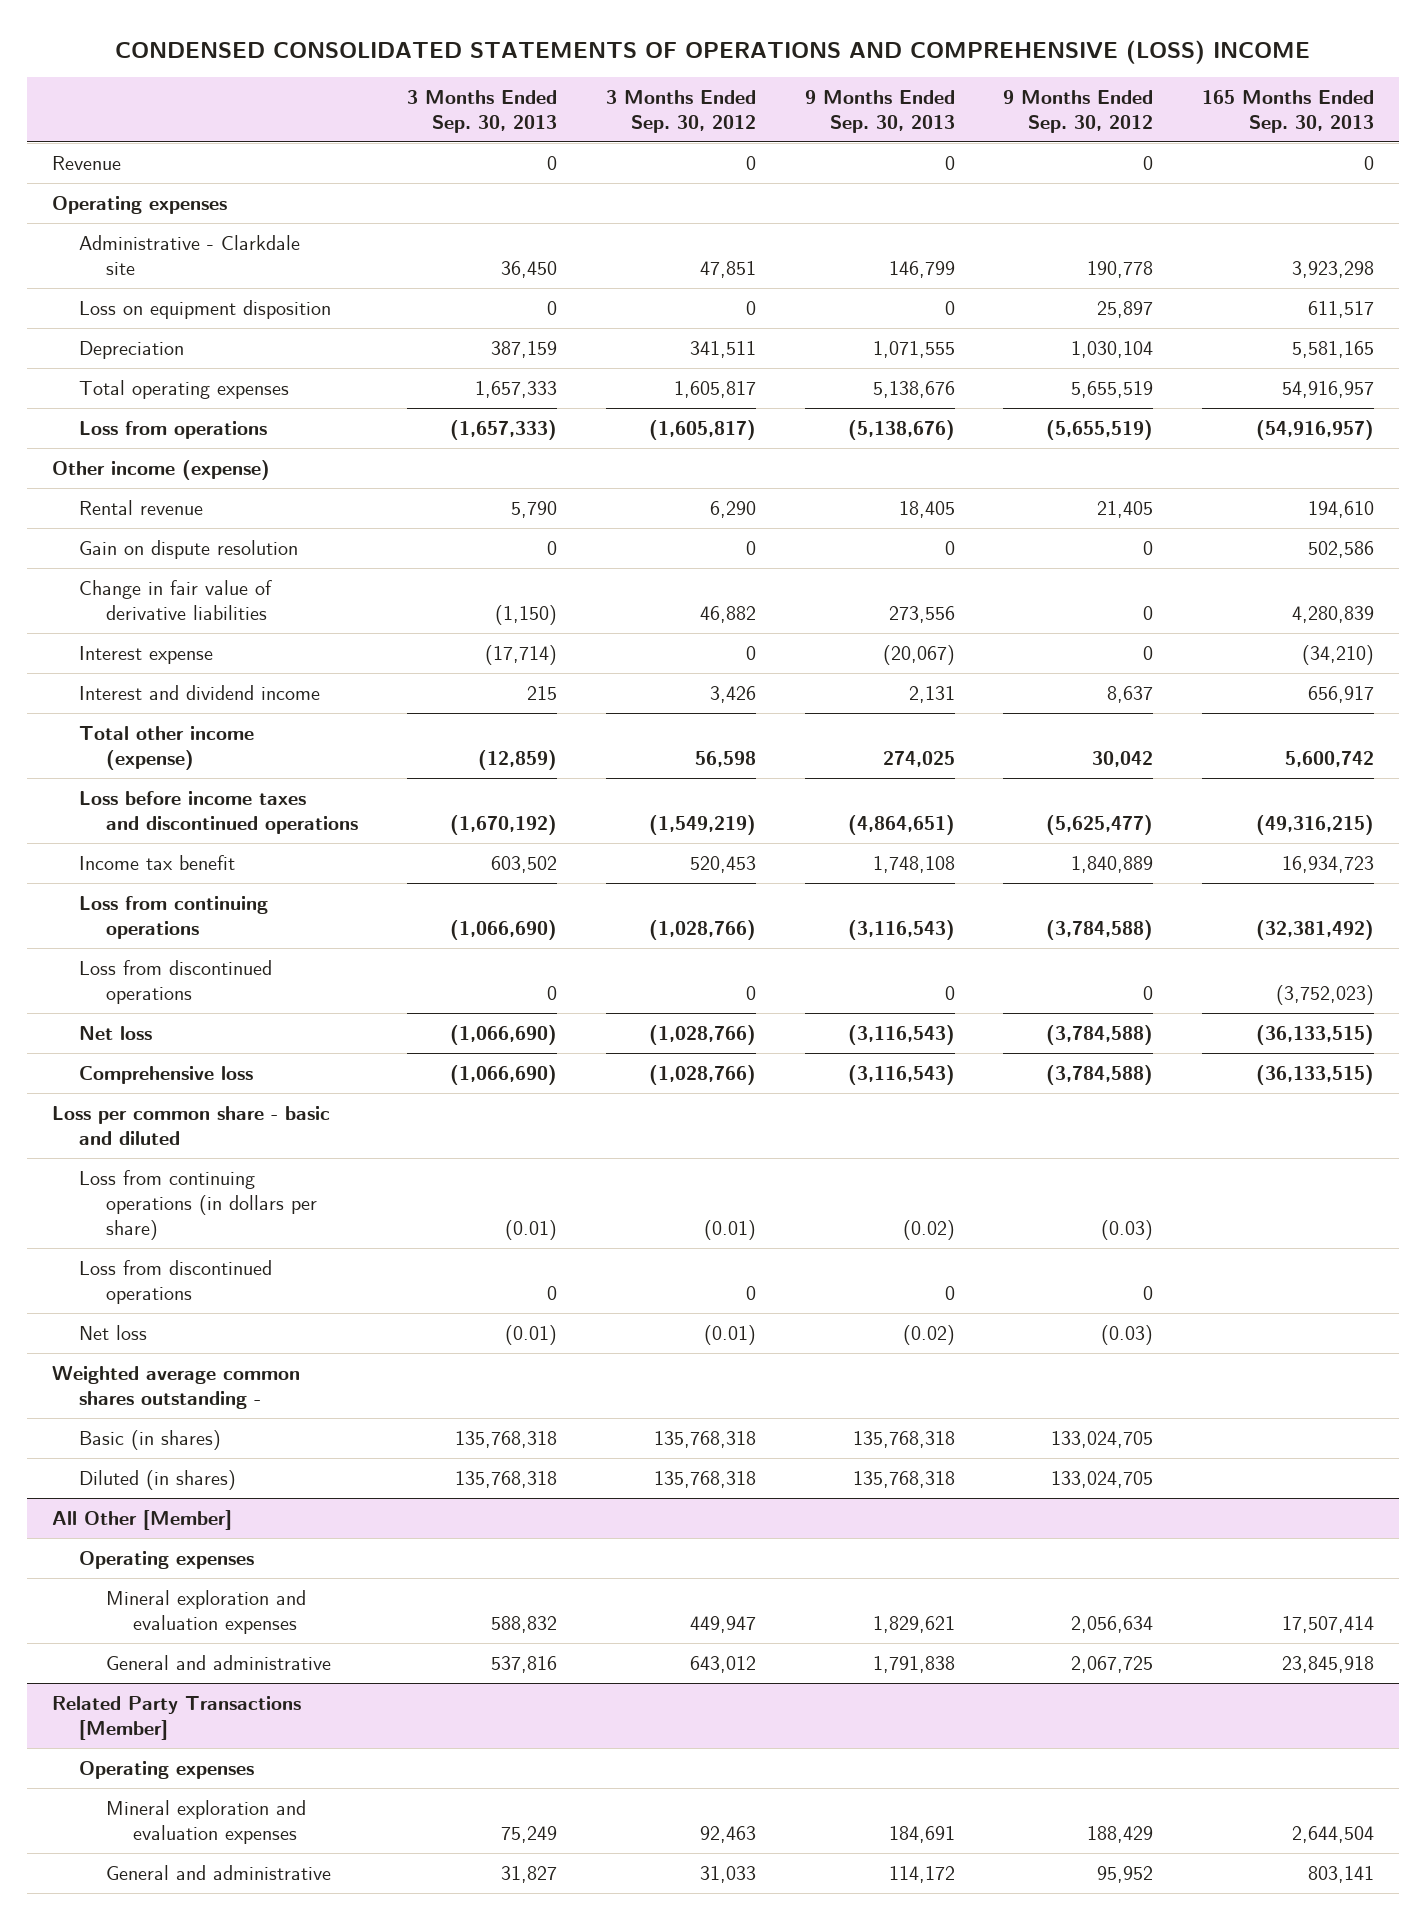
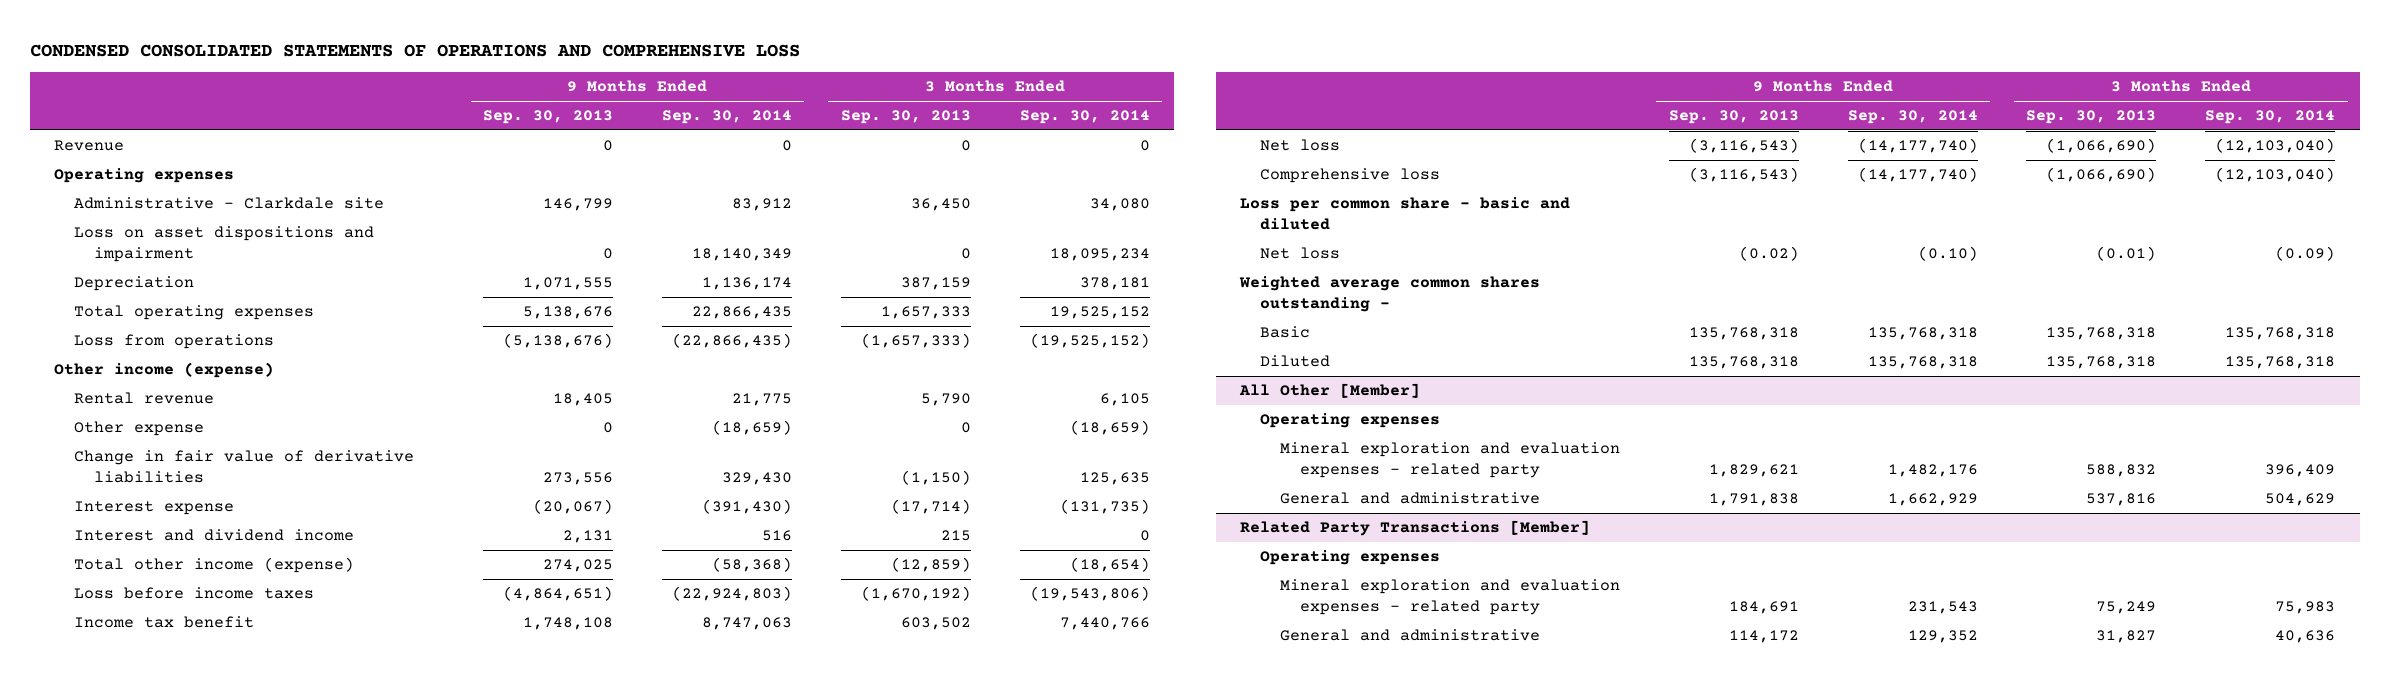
[115,39,1311,64] CONDENSED CONSOLIDATED STATEMENTS OF OPERATIONS AND COMPREHENSIVE (LOSS) INCOME -> [29,43,800,57] CONDENSED CONSOLIDATED STATEMENTS OF OPERATIONS AND COMPREHENSIVE LOSS
[605,89,756,133] 3 Months Ended Sep. 30, 2012 -> none
[1003,89,1154,133] 9 Months Ended Sep. 30, 2012 -> none
[1202,89,1375,133] 165 Months Ended Sep. 30, 2013 -> none
none -> [661,110,792,125] Sep. 30, 2014
none -> [1019,110,1150,125] Sep. 30, 2014
[78,299,331,319] Loss on equipment disposition -> none
none -> [74,226,375,263] Loss on asset dispositions and impairment
[78,539,298,559] Gain on dispute resolution -> none
none -> [74,421,205,437] Other expense
[78,790,358,834] Loss before income taxes and discontinued operations -> [74,587,315,600] Loss before income taxes
[78,895,268,939] Loss from continuing operations -> none
[78,959,272,1004] Loss from discontinued operations -> none
[78,1169,317,1240] Loss from continuing operations (in dollars per share) -> none
[78,1259,272,1304] Loss from discontinued operations -> none
[78,1429,221,1450] Basic (in shares) -> [1259,326,1310,339] Basic
[78,1469,236,1490] Diluted (in shares) -> [1259,355,1330,368] Diluted
[105,1589,306,1634] Mineral exploration and evaluation expenses -> [1279,442,1620,479] Mineral exploration and evaluation expenses - related party
[105,1799,306,1844] Mineral exploration and evaluation expenses -> [1279,579,1620,616] Mineral exploration and evaluation expenses - related party

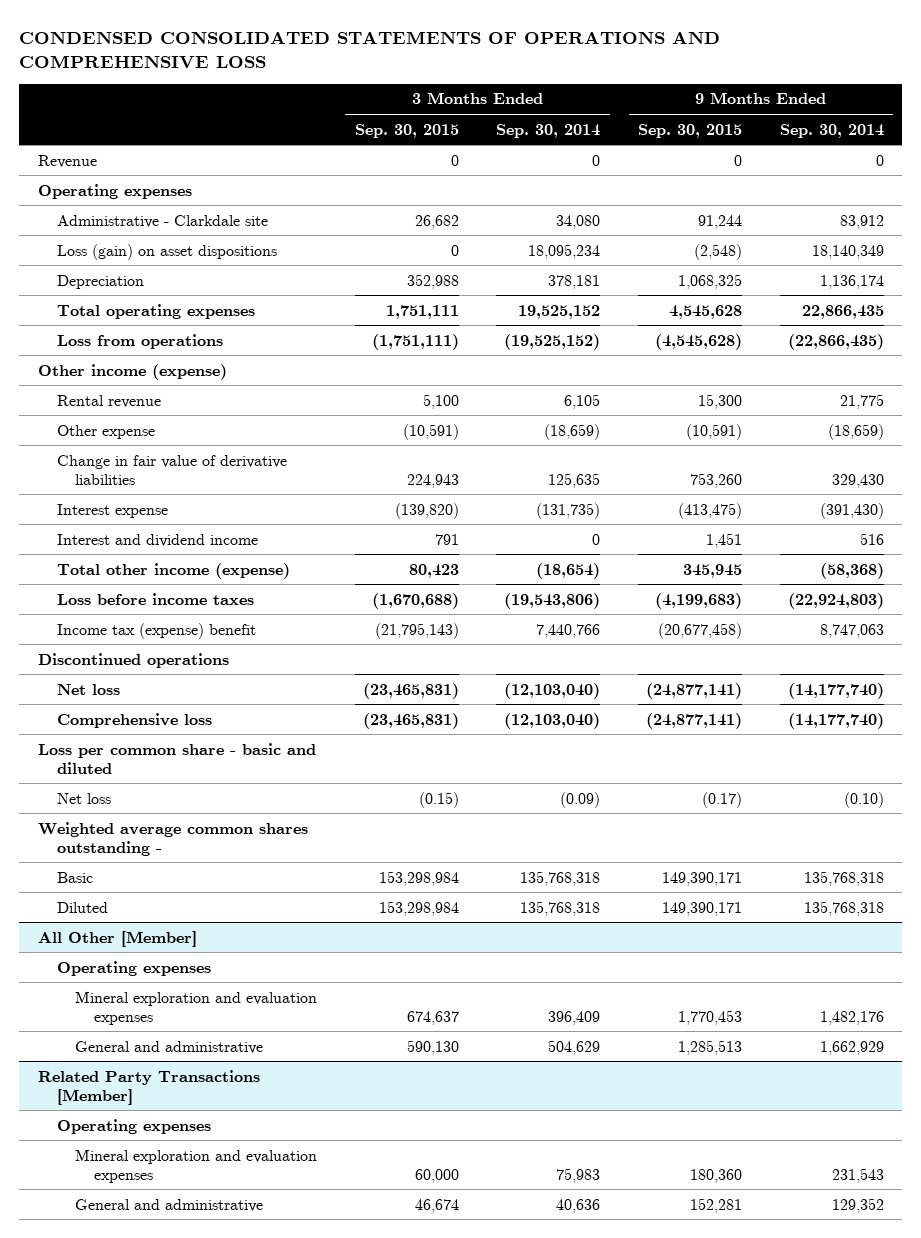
[482,110,613,125] Sep. 30, 2013 -> none
[840,110,971,125] Sep. 30, 2013 -> none
none -> [354,123,459,138] Sep. 30, 2015
none -> [637,123,742,138] Sep. 30, 2015
[74,226,375,263] Loss on asset dispositions and impairment -> [56,243,277,260] Loss (gain) on asset dispositions
[74,616,255,629] Income tax benefit -> [56,622,256,639] Income tax (expense) benefit
none -> [37,652,229,668] Discontinued operations
[1279,442,1620,479] Mineral exploration and evaluation expenses - related party -> [75,990,318,1025] Mineral exploration and evaluation expenses
[1279,579,1620,616] Mineral exploration and evaluation expenses - related party -> [75,1148,318,1183] Mineral exploration and evaluation expenses

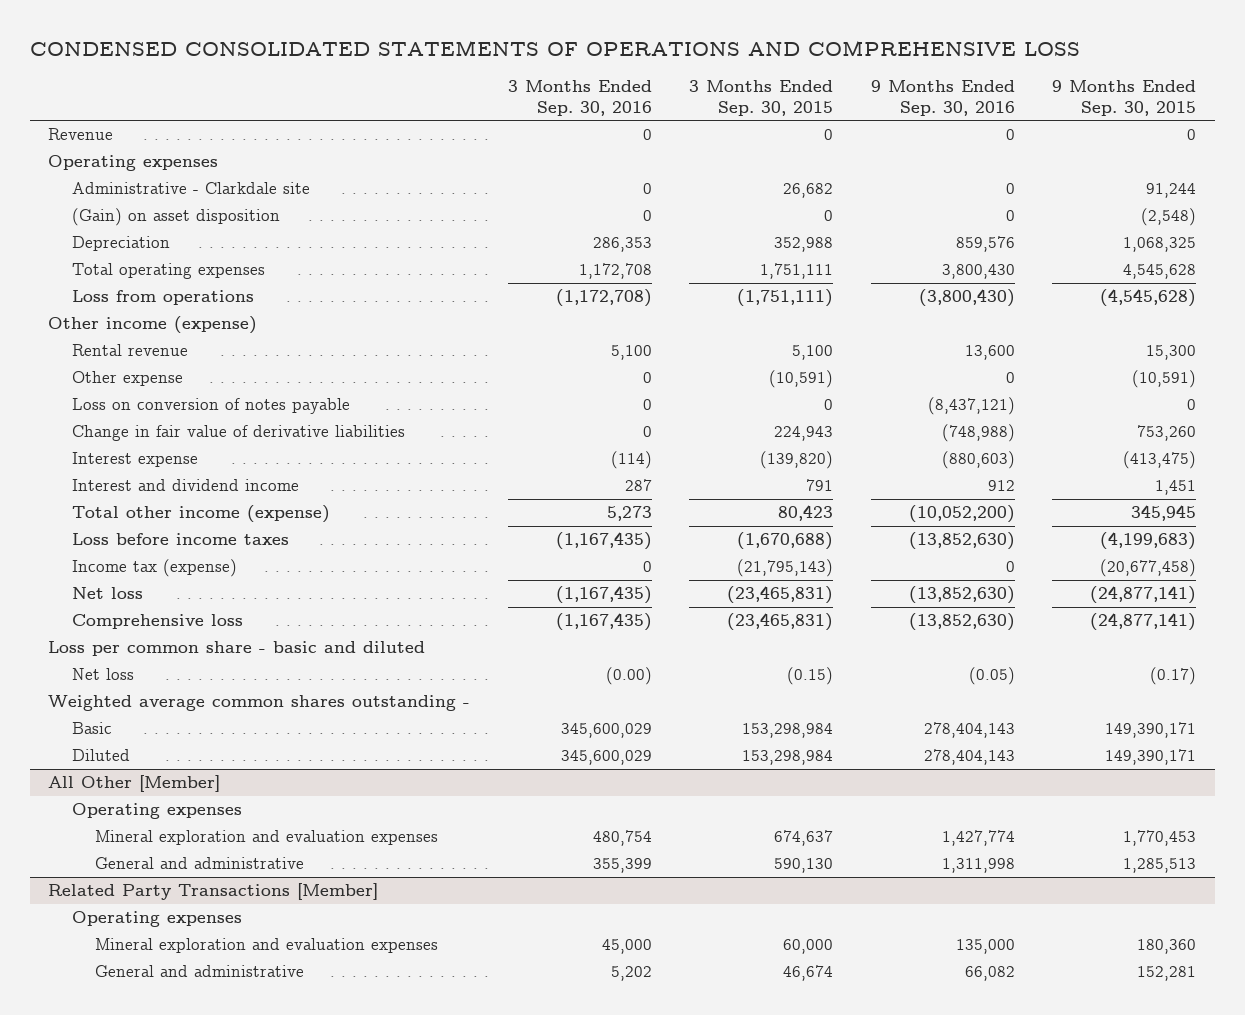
[496,123,601,138] Sep. 30, 2014 -> none
[779,123,884,138] Sep. 30, 2014 -> none
none -> [507,80,652,116] 3 Months Ended Sep. 30, 2016
none -> [870,80,1015,116] 9 Months Ended Sep. 30, 2016
[56,243,277,260] Loss (gain) on asset dispositions -> [71,208,280,227] (Gain) on asset disposition
none -> [71,398,350,415] Loss on conversion of notes payable
[37,652,229,668] Discontinued operations -> none
[56,622,256,639] Income tax (expense) benefit -> [71,559,237,578] Income tax (expense)

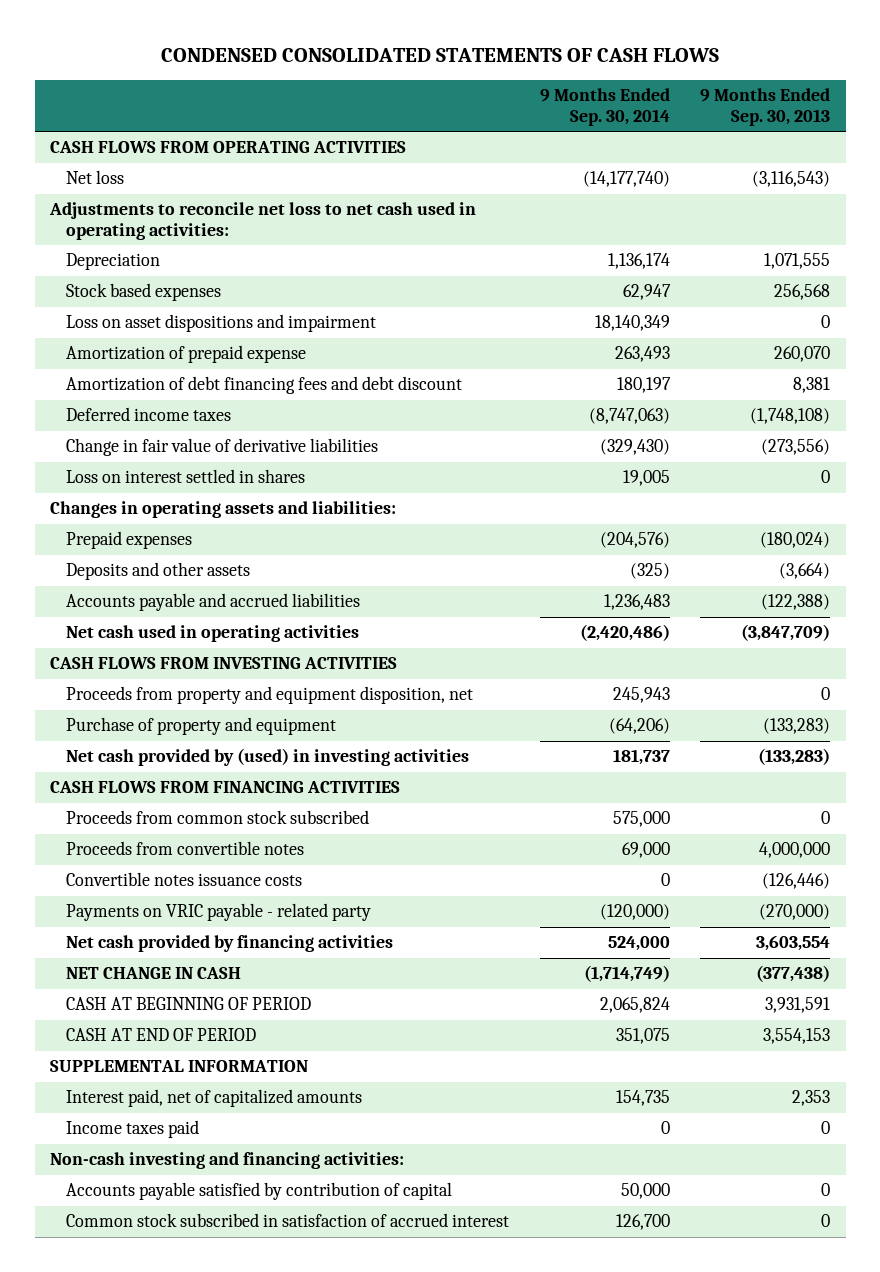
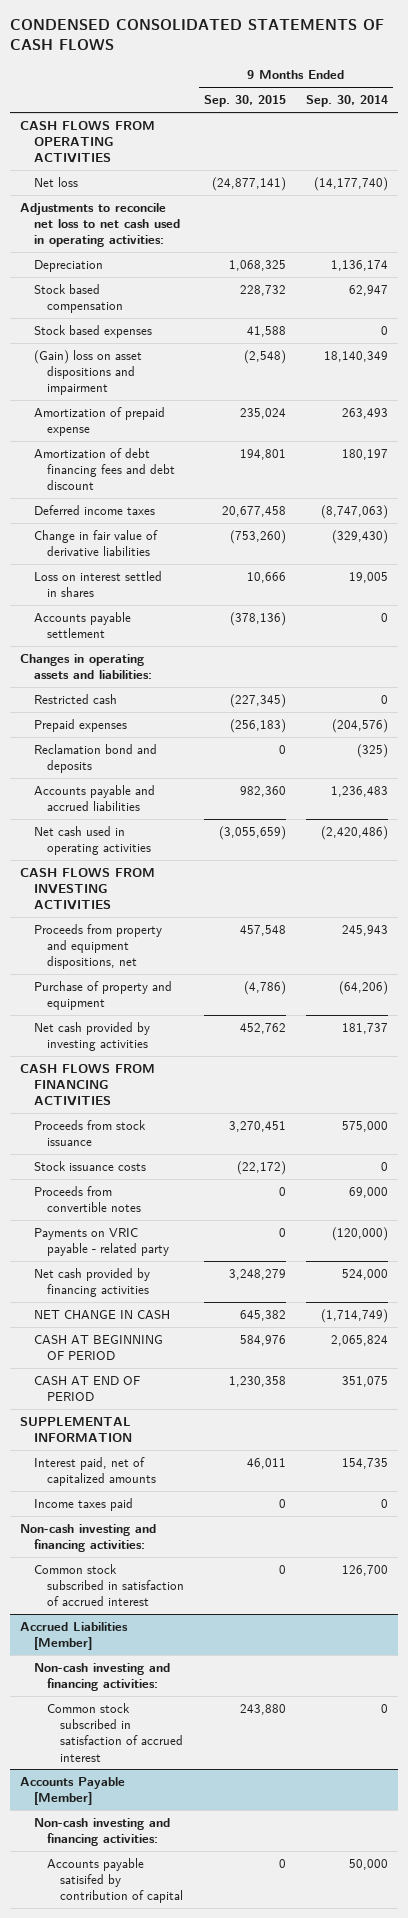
[700,88,831,126] 9 Months Ended Sep. 30, 2013 -> none
none -> [203,95,286,108] Sep. 30, 2015
none -> [33,283,123,314] Stock based compensation
[622,284,671,301] 62,947 -> [380,325,388,335] 0
[65,314,376,333] Loss on asset dispositions and impairment -> [33,349,142,396] (Gain) loss on asset dispositions and impairment
none -> [33,611,131,639] Accounts payable settlement
none -> [33,693,117,704] Restricted cash
[65,562,250,581] Deposits and other assets -> [33,743,157,774] Reclamation bond and deposits
[65,686,473,705] Proceeds from property and equipment disposition, net -> [33,923,162,970] Proceeds from property and equipment dispositions, net
[65,748,469,767] Net cash provided by (used) in investing activities -> [33,1021,150,1052] Net cash provided by investing activities
[65,810,369,825] Proceeds from common stock subscribed -> [33,1119,146,1147] Proceeds from stock issuance
none -> [33,1160,146,1171] Stock issuance costs
[65,872,302,887] Convertible notes issuance costs -> none
[65,1182,452,1201] Accounts payable satisfied by contribution of capital -> none
none -> [20,1621,129,1651] Accrued Liabilities [Member]
none -> [33,1662,170,1692] Non-cash investing and financing activities:
none -> [46,1702,184,1762] Common stock subscribed in satisfaction of accrued interest
none -> [20,1776,126,1806] Accounts Payable [Member]
none -> [33,1817,170,1847] Non-cash investing and financing activities:
none -> [46,1857,184,1904] Accounts payable satisifed by contribution of capital

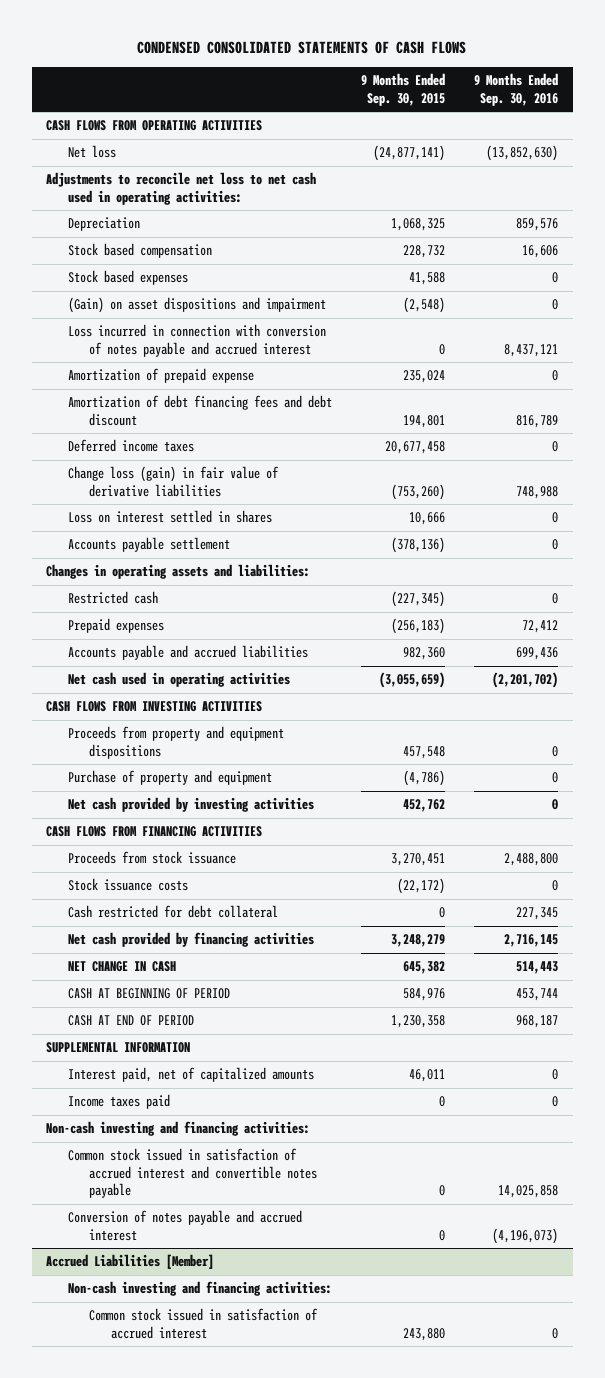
[305,95,388,108] Sep. 30, 2014 -> none
none -> [474,73,559,106] 9 Months Ended Sep. 30, 2016
[33,349,142,396] (Gain) loss on asset dispositions and impairment -> [67,297,326,314] (Gain) on asset dispositions and impairment
none -> [67,324,326,357] Loss incurred in connection with conversion of notes payable and accrued interest
[33,529,158,557] Change in fair value of derivative liabilities -> [67,466,279,497] Change loss (gain) in fair value of derivative liabilities
[33,743,157,774] Reclamation bond and deposits -> none
[33,923,162,970] Proceeds from property and equipment dispositions, net -> [67,726,284,759] Proceeds from property and equipment dispositions
[33,1185,141,1213] Proceeds from convertible notes -> none
[33,1227,169,1257] Payments on VRIC payable - related party -> none
none -> [67,905,278,919] Cash restricted for debt collateral
[33,1563,184,1607] Common stock subscribed in satisfaction of accrued interest -> [67,1148,318,1198] Common stock issued in satisfaction of accrued interest and convertible notes payable
none -> [67,1210,302,1241] Conversion of notes payable and accrued interest
[20,1776,126,1806] Accounts Payable [Member] -> none
[33,1817,170,1847] Non-cash investing and financing activities: -> none
[46,1857,184,1904] Accounts payable satisifed by contribution of capital -> none
[46,1702,184,1762] Common stock subscribed in satisfaction of accrued interest -> [89,1308,319,1339] Common stock issued in satisfaction of accrued interest

